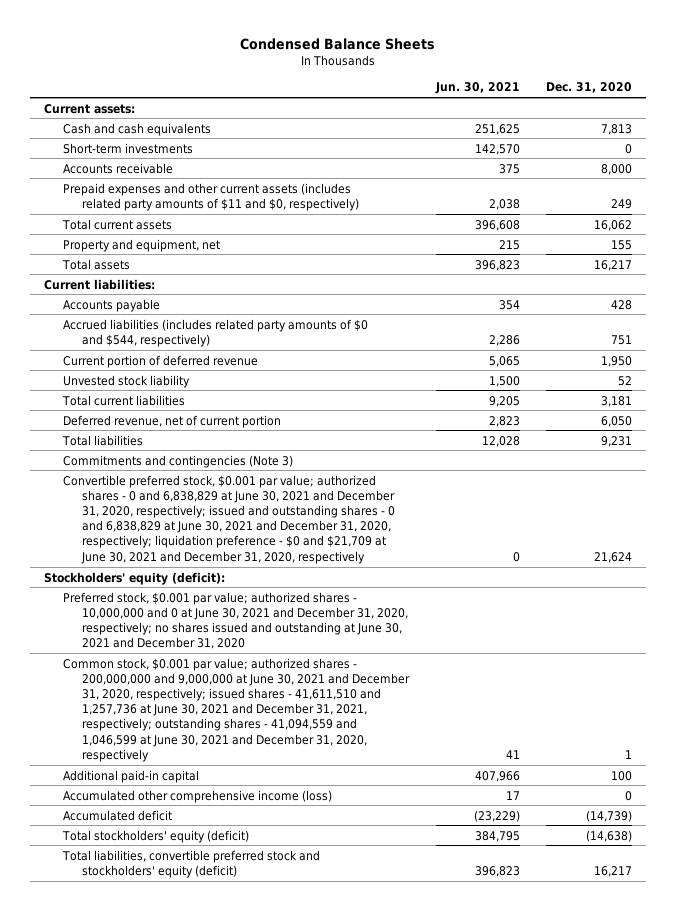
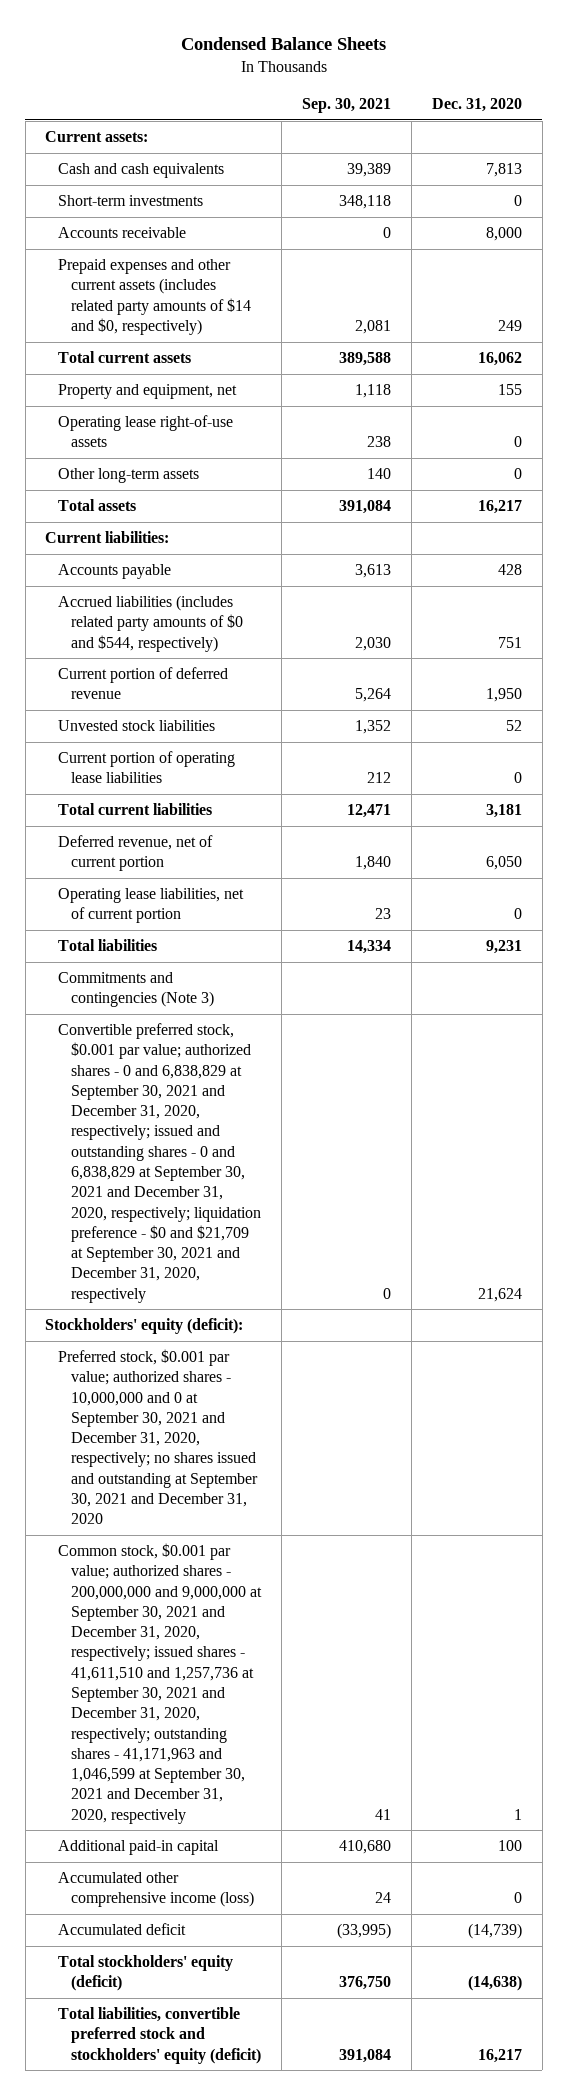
[434,82,520,95] Jun. 30, 2021 -> none
none -> [302,97,392,113] Sep. 30, 2021
[62,182,359,211] Prepaid expenses and other current assets (includes related party amounts of $11 and $0, respectively) -> [58,259,252,335] Prepaid expenses and other current assets (includes related party amounts of $14 and $0, respectively)
none -> [58,415,234,448] Operating lease right-of-use assets
none -> [58,468,200,484] Other long-term assets
[62,374,190,388] Unvested stock liability -> [58,720,216,732] Unvested stock liabilities
none -> [58,751,236,784] Current portion of operating lease liabilities
none -> [58,888,245,924] Operating lease liabilities, net of current portion
[62,474,395,564] Convertible preferred stock, $0.001 par value; authorized shares - 0 and 6,838,829 at June 30, 2021 and December 31, 2020, respectively; issued and outstanding shares - 0 and 6,838,829 at June 30, 2021 and December 31, 2020, respectively; liquidation preference - $0 and $21,709 at June 30, 2021 and December 31, 2020, respectively -> [58,1023,262,1303] Convertible preferred stock, $0.001 par value; authorized shares - 0 and 6,838,829 at September 30, 2021 and December 31, 2020, respectively; issued and outstanding shares - 0 and 6,838,829 at September 30, 2021 and December 31, 2020, respectively; liquidation preference - $0 and $21,709 at September 30, 2021 and December 31, 2020, respectively
[62,591,408,650] Preferred stock, $0.001 par value; authorized shares - 10,000,000 and 0 at June 30, 2021 and December 31, 2020, respectively; no shares issued and outstanding at June 30, 2021 and December 31, 2020 -> [58,1349,259,1525] Preferred stock, $0.001 par value; authorized shares - 10,000,000 and 0 at September 30, 2021 and December 31, 2020, respectively; no shares issued and outstanding at September 30, 2021 and December 31, 2020
[62,657,410,762] Common stock, $0.001 par value; authorized shares - 200,000,000 and 9,000,000 at June 30, 2021 and December 31, 2020, respectively; issued shares - 41,611,510 and 1,257,736 at June 30, 2021 and December 31, 2021, respectively; outstanding shares - 41,094,559 and 1,046,599 at June 30, 2021 and December 31, 2020, respectively -> [58,1543,263,1824] Common stock, $0.001 par value; authorized shares - 200,000,000 and 9,000,000 at September 30, 2021 and December 31, 2020, respectively; issued shares - 41,611,510 and 1,257,736 at September 30, 2021 and December 31, 2020, respectively; outstanding shares - 41,171,963 and 1,046,599 at September 30, 2021 and December 31, 2020, respectively

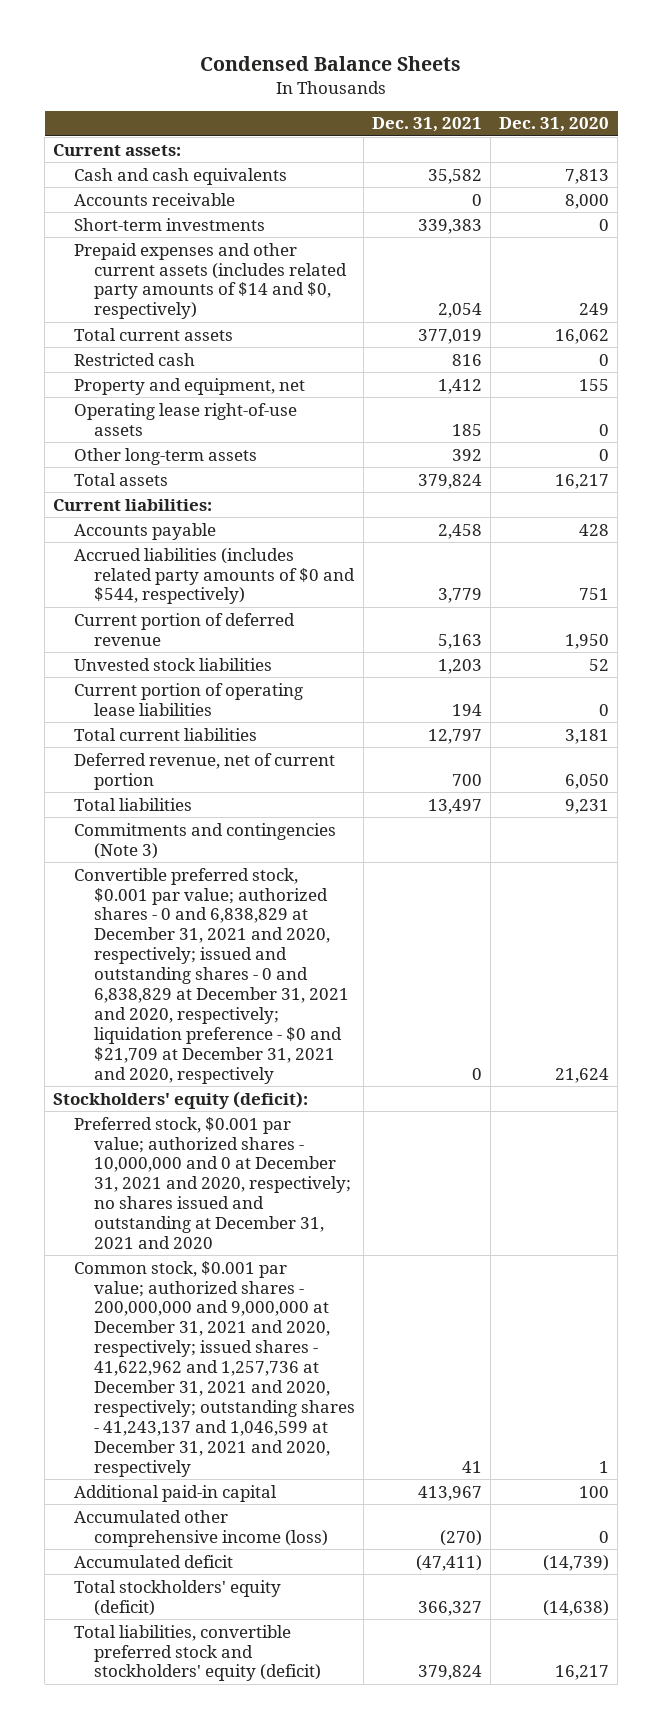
[302,97,392,113] Sep. 30, 2021 -> none
none -> [372,117,483,133] Dec. 31, 2021
[58,195,204,207] Short-term investments -> [73,217,265,231] Short-term investments
none -> [73,352,195,366] Restricted cash
[58,888,245,924] Operating lease liabilities, net of current portion -> none
[58,1023,262,1303] Convertible preferred stock, $0.001 par value; authorized shares - 0 and 6,838,829 at September 30, 2021 and December 31, 2020, respectively; issued and outstanding shares - 0 and 6,838,829 at September 30, 2021 and December 31, 2020, respectively; liquidation preference - $0 and $21,709 at September 30, 2021 and December 31, 2020, respectively -> [73,867,350,1084] Convertible preferred stock, $0.001 par value; authorized shares - 0 and 6,838,829 at December 31, 2021 and 2020, respectively; issued and outstanding shares - 0 and 6,838,829 at December 31, 2021 and 2020, respectively; liquidation preference - $0 and $21,709 at December 31, 2021 and 2020, respectively
[58,1349,259,1525] Preferred stock, $0.001 par value; authorized shares - 10,000,000 and 0 at September 30, 2021 and December 31, 2020, respectively; no shares issued and outstanding at September 30, 2021 and December 31, 2020 -> [73,1116,352,1250] Preferred stock, $0.001 par value; authorized shares - 10,000,000 and 0 at December 31, 2021 and 2020, respectively; no shares issued and outstanding at December 31, 2021 and 2020
[58,1543,263,1824] Common stock, $0.001 par value; authorized shares - 200,000,000 and 9,000,000 at September 30, 2021 and December 31, 2020, respectively; issued shares - 41,611,510 and 1,257,736 at September 30, 2021 and December 31, 2020, respectively; outstanding shares - 41,171,963 and 1,046,599 at September 30, 2021 and December 31, 2020, respectively -> [73,1260,356,1477] Common stock, $0.001 par value; authorized shares - 200,000,000 and 9,000,000 at December 31, 2021 and 2020, respectively; issued shares - 41,622,962 and 1,257,736 at December 31, 2021 and 2020, respectively; outstanding shares - 41,243,137 and 1,046,599 at December 31, 2021 and 2020, respectively

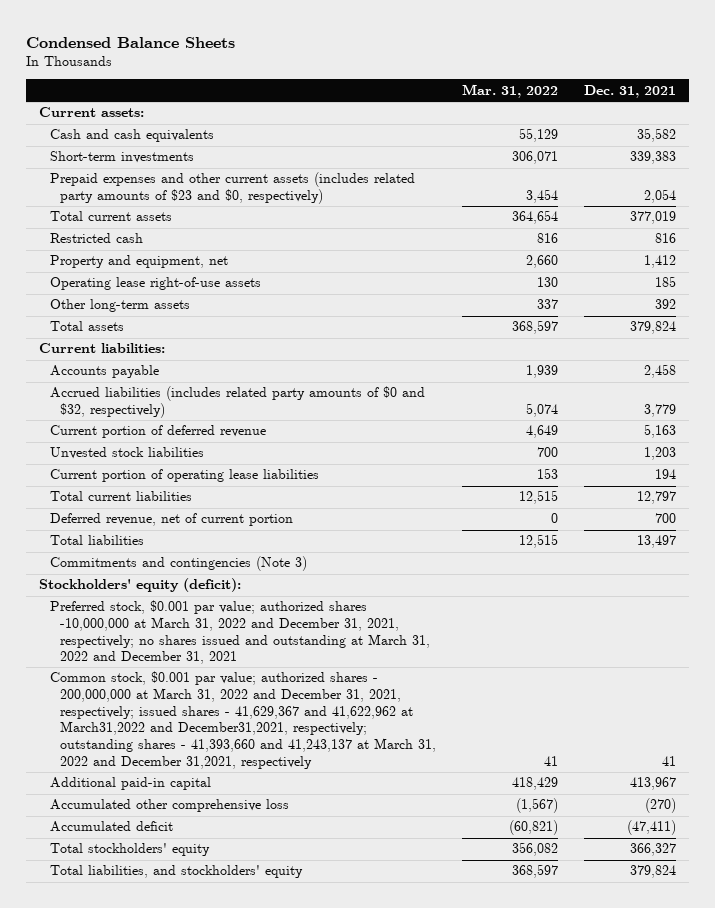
[499,117,610,133] Dec. 31, 2020 -> none
none -> [462,83,559,98] Mar. 31, 2022
[73,192,235,206] Accounts receivable -> none
[73,242,348,320] Prepaid expenses and other current assets (includes related party amounts of $14 and $0, respectively) -> [49,172,415,205] Prepaid expenses and other current assets (includes related party amounts of $23 and $0, respectively)
[73,547,356,605] Accrued liabilities (includes related party amounts of $0 and $544, respectively) -> [49,386,425,419] Accrued liabilities (includes related party amounts of $0 and $32, respectively)
[73,867,350,1084] Convertible preferred stock, $0.001 par value; authorized shares - 0 and 6,838,829 at December 31, 2021 and 2020, respectively; issued and outstanding shares - 0 and 6,838,829 at December 31, 2021 and 2020, respectively; liquidation preference - $0 and $21,709 at December 31, 2021 and 2020, respectively -> none
[73,1116,352,1250] Preferred stock, $0.001 par value; authorized shares - 10,000,000 and 0 at December 31, 2021 and 2020, respectively; no shares issued and outstanding at December 31, 2021 and 2020 -> [49,600,431,665] Preferred stock, $0.001 par value; authorized shares -10,000,000 at March 31, 2022 and December 31, 2021, respectively; no shares issued and outstanding at March 31, 2022 and December 31, 2021
[73,1260,356,1477] Common stock, $0.001 par value; authorized shares - 200,000,000 and 9,000,000 at December 31, 2021 and 2020, respectively; issued shares - 41,622,962 and 1,257,736 at December 31, 2021 and 2020, respectively; outstanding shares - 41,243,137 and 1,046,599 at December 31, 2021 and 2020, respectively -> [49,671,437,769] Common stock, $0.001 par value; authorized shares - 200,000,000 at March 31, 2022 and December 31, 2021, respectively; issued shares - 41,629,367 and 41,622,962 at March31,2022 and December31,2021, respectively; outstanding shares - 41,393,660 and 41,243,137 at March 31, 2022 and December 31,2021, respectively
[73,1509,329,1547] Accumulated other comprehensive income (loss) -> [49,799,289,813] Accumulated other comprehensive loss
[73,1579,281,1616] Total stockholders' equity (deficit) -> [49,843,210,857] Total stockholders' equity
[73,1624,322,1682] Total liabilities, convertible preferred stock and stockholders' equity (deficit) -> [49,865,303,879] Total liabilities, and stockholders' equity

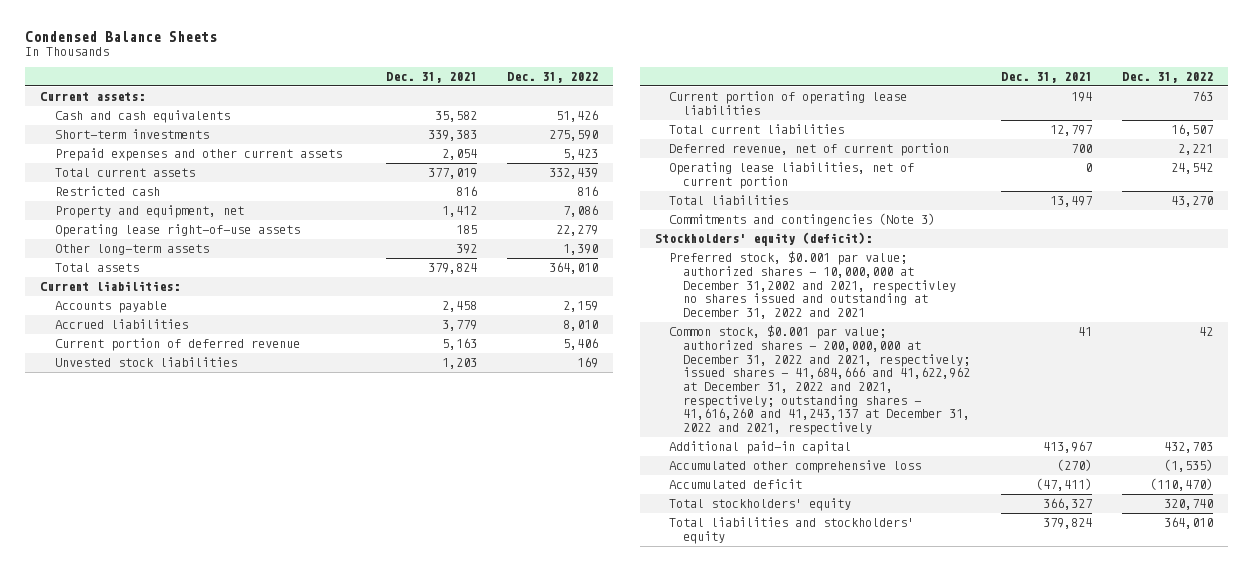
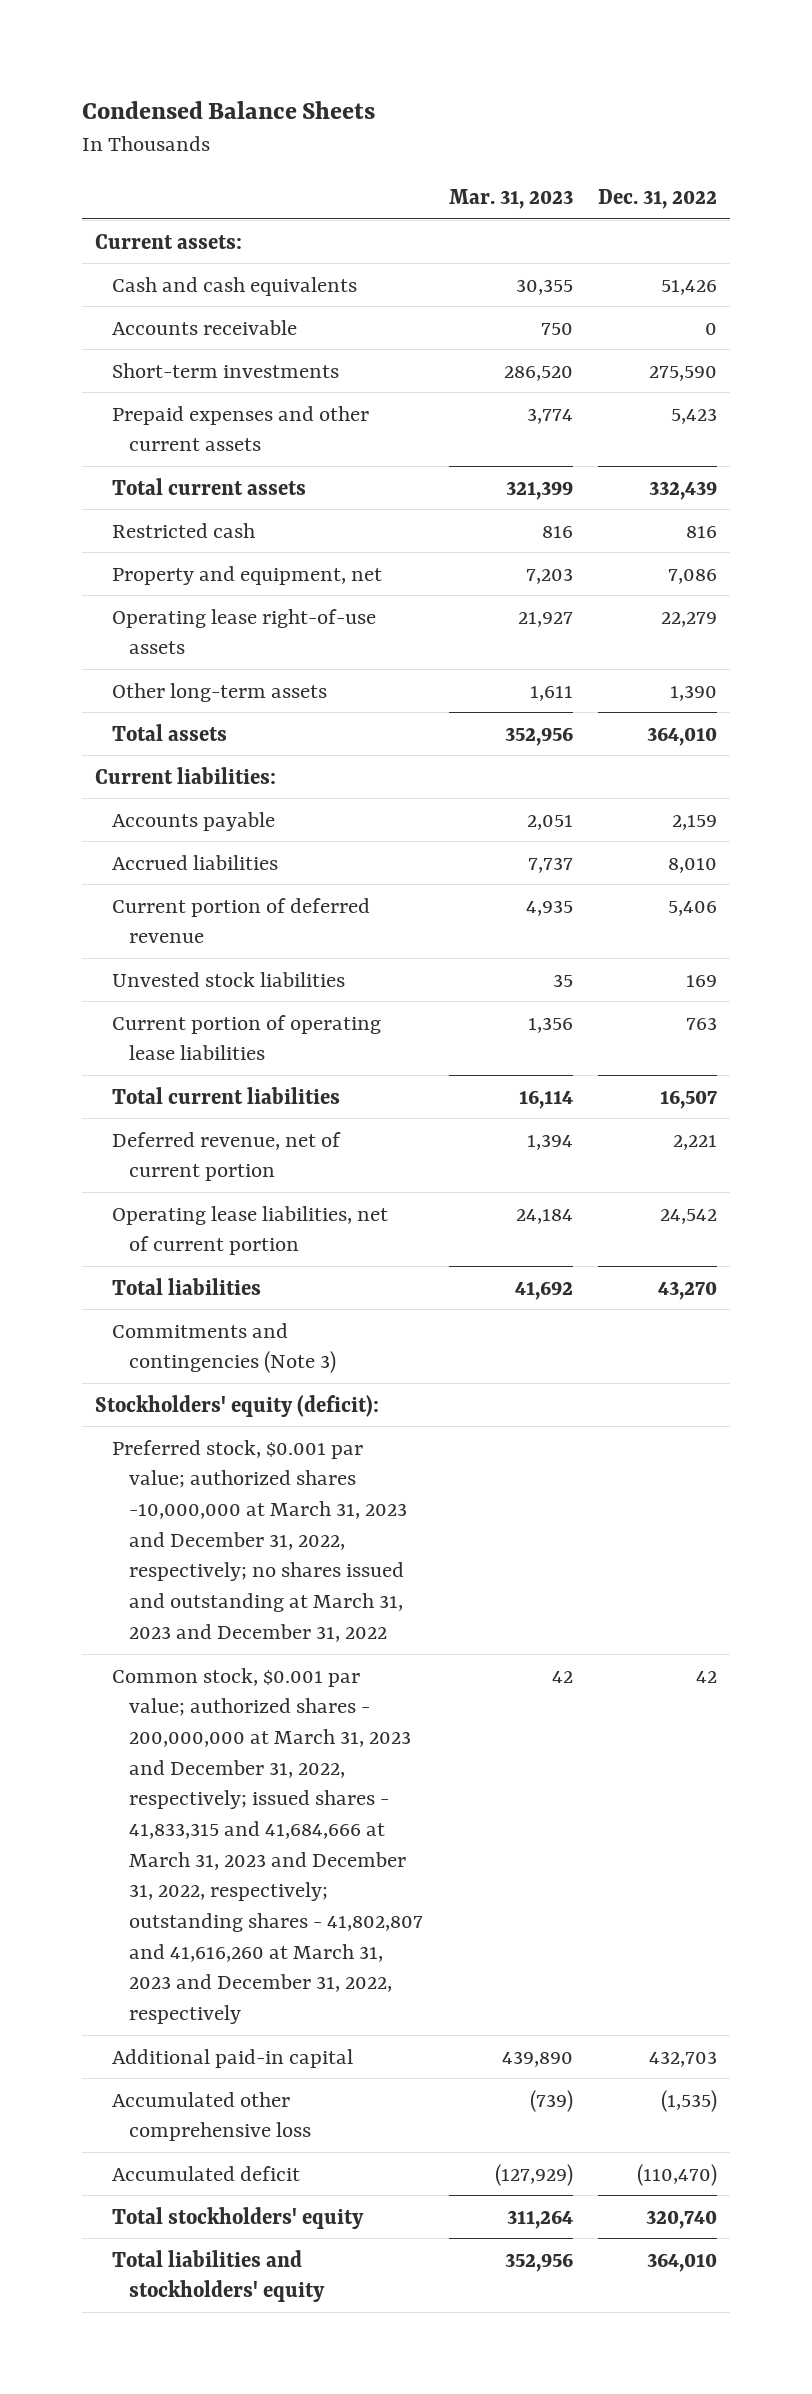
[386,71,478,83] Dec. 31, 2021 -> none
none -> [448,189,573,210] Mar. 31, 2023
none -> [111,319,297,335] Accounts receivable
[669,251,957,320] Preferred stock, $0.001 par value; authorized shares - 10,000,000 at December 31,2002 and 2021, respectivley no shares issued and outstanding at December 31, 2022 and 2021 -> [111,1439,407,1642] Preferred stock, $0.001 par value; authorized shares -10,000,000 at March 31, 2023 and December 31, 2022, respectively; no shares issued and outstanding at March 31, 2023 and December 31, 2022
[669,325,971,435] Common stock, $0.001 par value; authorized shares - 200,000,000 at December 31, 2022 and 2021, respectively; issued shares - 41,684,666 and 41,622,962 at December 31, 2022 and 2021, respectively; outstanding shares - 41,616,260 and 41,243,137 at December 31, 2022 and 2021, respectively -> [111,1667,423,2025] Common stock, $0.001 par value; authorized shares - 200,000,000 at March 31, 2023 and December 31, 2022, respectively; issued shares - 41,833,315 and 41,684,666 at March 31, 2023 and December 31, 2022, respectively; outstanding shares - 41,802,807 and 41,616,260 at March 31, 2023 and December 31, 2022, respectively

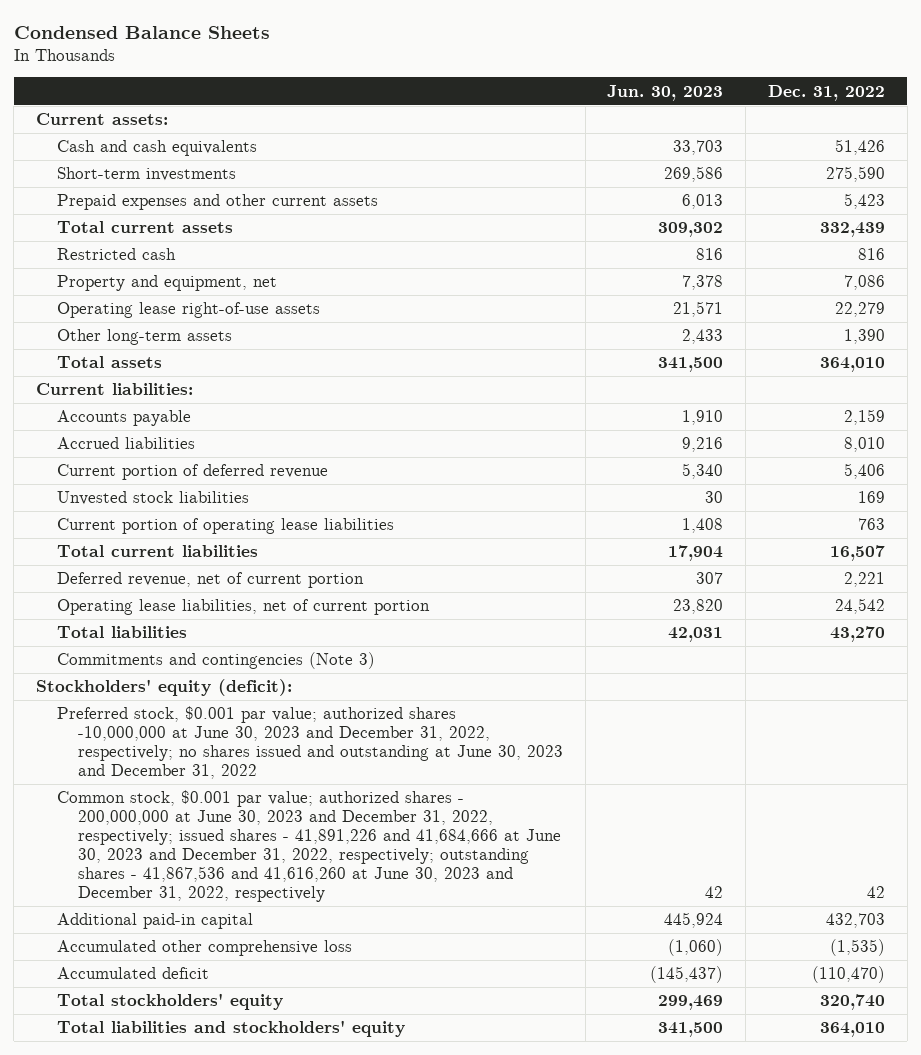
[448,189,573,210] Mar. 31, 2023 -> none
none -> [607,84,724,101] Jun. 30, 2023
[111,319,297,335] Accounts receivable -> none
[111,1439,407,1642] Preferred stock, $0.001 par value; authorized shares -10,000,000 at March 31, 2023 and December 31, 2022, respectively; no shares issued and outstanding at March 31, 2023 and December 31, 2022 -> [57,706,564,779] Preferred stock, $0.001 par value; authorized shares -10,000,000 at June 30, 2023 and December 31, 2022, respectively; no shares issued and outstanding at June 30, 2023 and December 31, 2022
[111,1667,423,2025] Common stock, $0.001 par value; authorized shares - 200,000,000 at March 31, 2023 and December 31, 2022, respectively; issued shares - 41,833,315 and 41,684,666 at March 31, 2023 and December 31, 2022, respectively; outstanding shares - 41,802,807 and 41,616,260 at March 31, 2023 and December 31, 2022, respectively -> [57,790,562,902] Common stock, $0.001 par value; authorized shares - 200,000,000 at June 30, 2023 and December 31, 2022, respectively; issued shares - 41,891,226 and 41,684,666 at June 30, 2023 and December 31, 2022, respectively; outstanding shares - 41,867,536 and 41,616,260 at June 30, 2023 and December 31, 2022, respectively

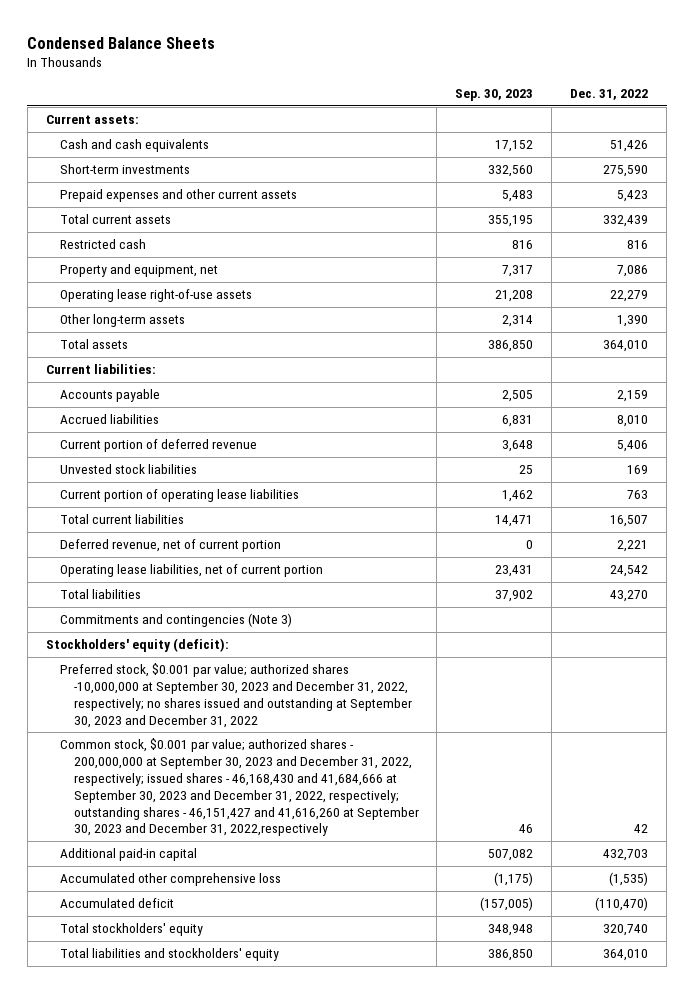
[607,84,724,101] Jun. 30, 2023 -> none
none -> [455,89,534,102] Sep. 30, 2023
[57,706,564,779] Preferred stock, $0.001 par value; authorized shares -10,000,000 at June 30, 2023 and December 31, 2022, respectively; no shares issued and outstanding at June 30, 2023 and December 31, 2022 -> [59,663,412,728] Preferred stock, $0.001 par value; authorized shares -10,000,000 at September 30, 2023 and December 31, 2022, respectively; no shares issued and outstanding at September 30, 2023 and December 31, 2022
[57,790,562,902] Common stock, $0.001 par value; authorized shares - 200,000,000 at June 30, 2023 and December 31, 2022, respectively; issued shares - 41,891,226 and 41,684,666 at June 30, 2023 and December 31, 2022, respectively; outstanding shares - 41,867,536 and 41,616,260 at June 30, 2023 and December 31, 2022, respectively -> [59,738,419,837] Common stock, $0.001 par value; authorized shares - 200,000,000 at September 30, 2023 and December 31, 2022, respectively; issued shares - 46,168,430 and 41,684,666 at September 30, 2023 and December 31, 2022, respectively; outstanding shares - 46,151,427 and 41,616,260 at September 30, 2023 and December 31, 2022,respectively

